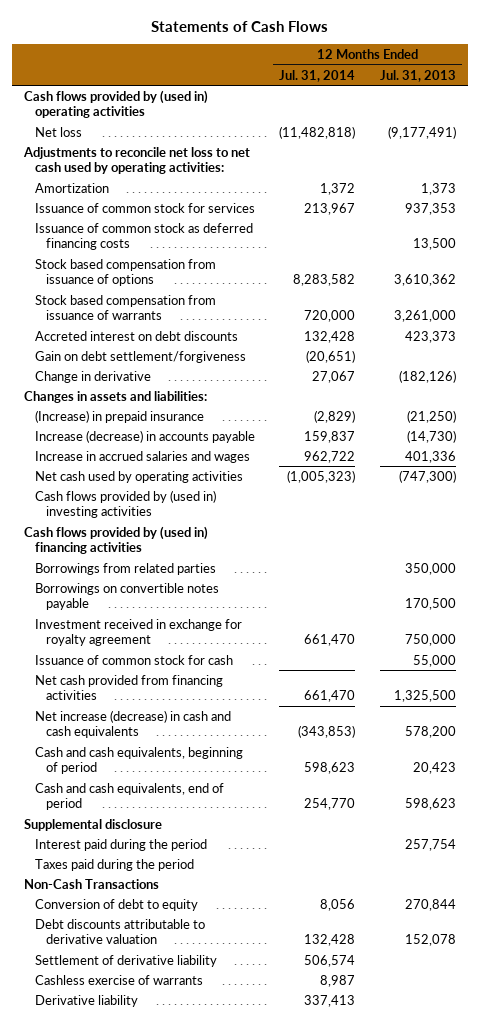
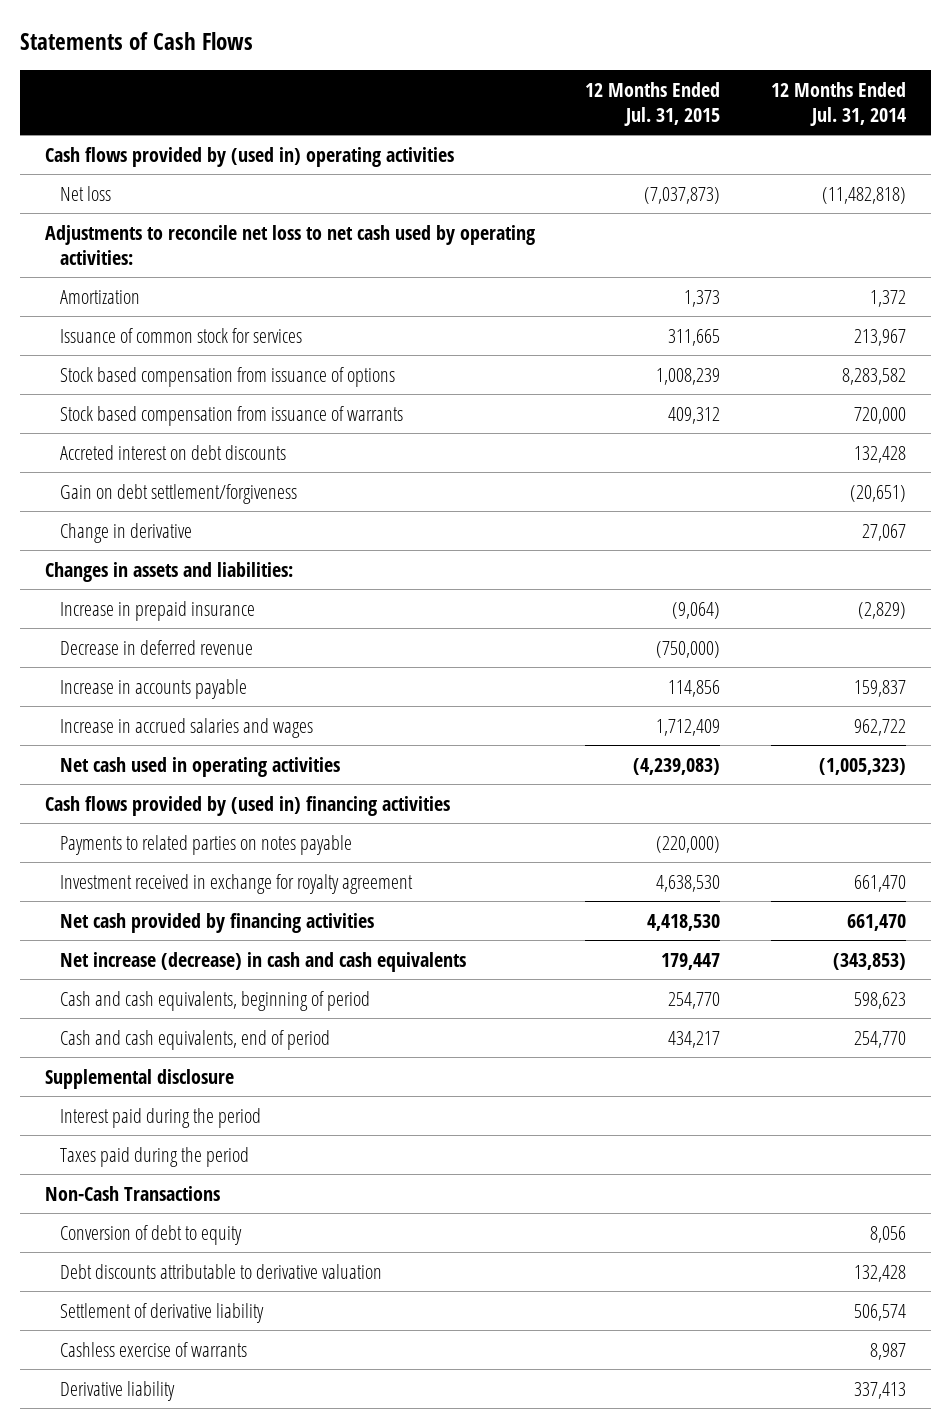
[379,69,456,82] Jul. 31, 2013 -> none
none -> [585,82,721,126] 12 Months Ended Jul. 31, 2015
[35,222,254,251] Issuance of common stock as deferred financing costs -> none
[35,409,205,423] (Increase) in prepaid insurance -> [59,600,255,621] Increase in prepaid insurance
none -> [59,639,253,655] Decrease in deferred revenue
[35,429,256,443] Increase (decrease) in accounts payable -> [59,678,247,699] Increase in accounts payable
[35,489,217,519] Cash flows provided by (used in) investing activities -> none
[35,470,244,483] Net cash used by operating activities -> [59,756,340,777] Net cash used in operating activities
[35,562,217,575] Borrowings from related parties -> none
[35,582,220,611] Borrowings on convertible notes payable -> none
none -> [59,834,352,855] Payments to related parties on notes payable
[35,654,234,665] Issuance of common stock for cash -> none
[35,674,224,701] Net cash provided from financing activities -> [59,912,374,933] Net cash provided by financing activities

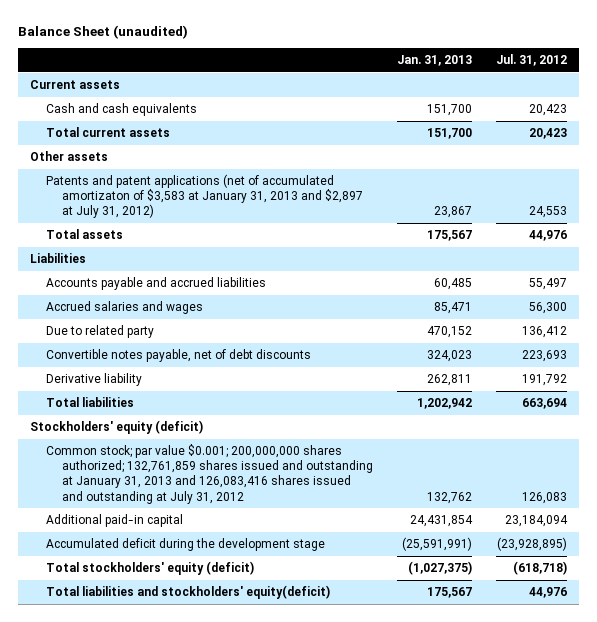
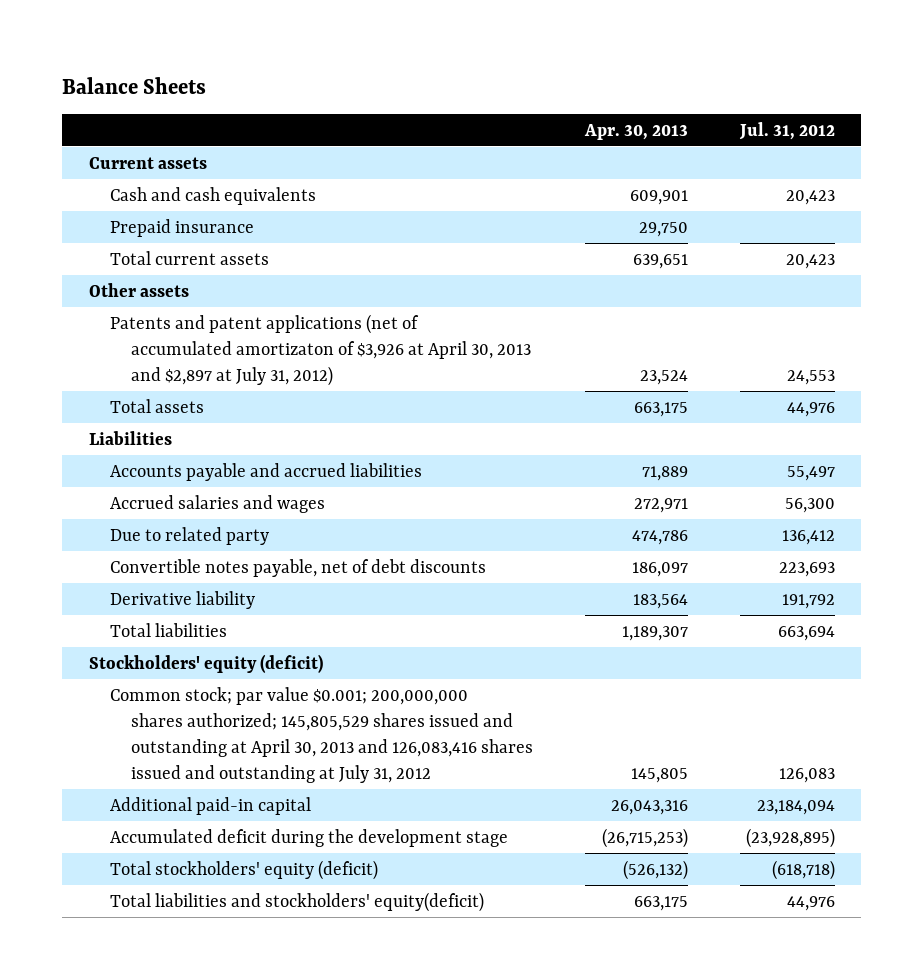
[18,25,189,40] Balance Sheet (unaudited) -> [62,76,207,94] Balance Sheets
[397,55,473,67] Jan. 31, 2013 -> none
none -> [583,123,688,140] Apr. 30, 2013
none -> [109,218,254,237] Prepaid insurance
[46,173,364,219] Patents and patent applications (net of accumulated amortizaton of $3,583 at January 31, 2013 and $2,897 at July 31, 2012) -> [109,313,531,387] Patents and patent applications (net of accumulated amortizaton of $3,926 at April 30, 2013 and $2,897 at July 31, 2012)
[46,443,374,504] Common stock; par value $0.001; 200,000,000 shares authorized; 132,761,859 shares issued and outstanding at January 31, 2013 and 126,083,416 shares issued and outstanding at July 31, 2012 -> [109,686,533,784] Common stock; par value $0.001; 200,000,000 shares authorized; 145,805,529 shares issued and outstanding at April 30, 2013 and 126,083,416 shares issued and outstanding at July 31, 2012

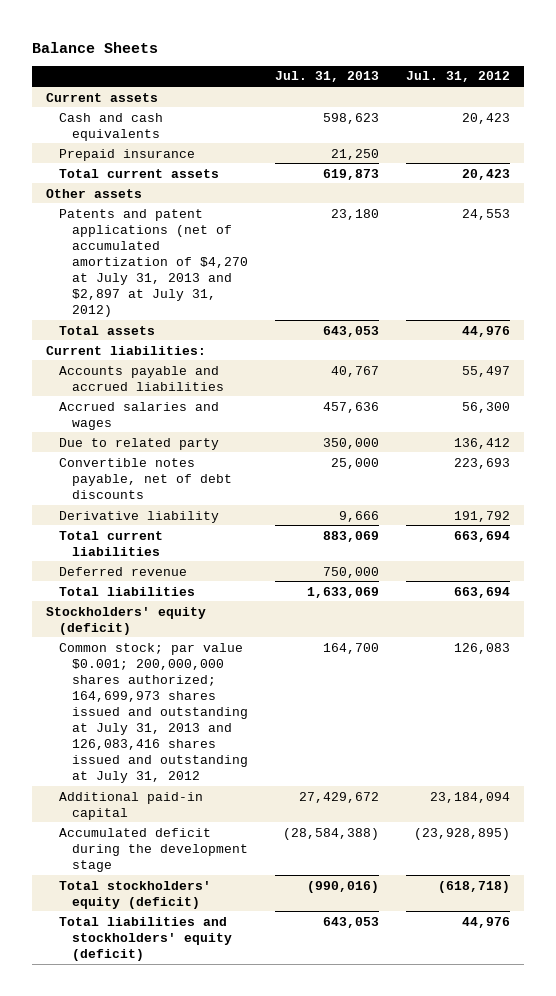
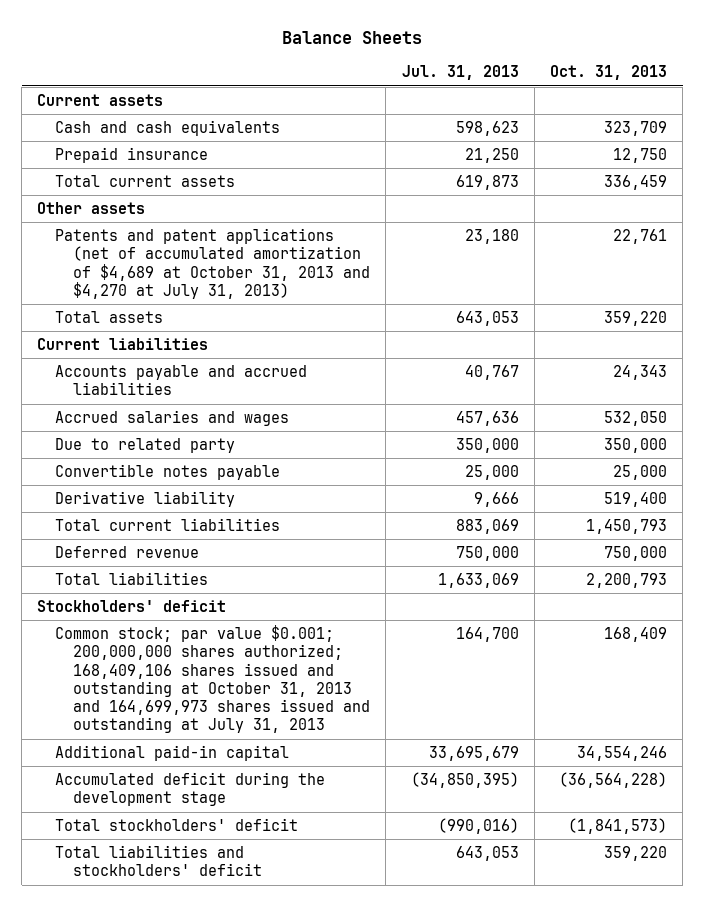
[406,71,511,83] Jul. 31, 2012 -> none
none -> [550,65,668,81] Oct. 31, 2013
[58,208,248,317] Patents and patent applications (net of accumulated amortization of $4,270 at July 31, 2013 and $2,897 at July 31, 2012) -> [55,227,371,299] Patents and patent applications (net of accumulated amortization of $4,689 at October 31, 2013 and $4,270 at July 31, 2013)
[46,345,207,355] Current liabilities: -> [37,337,209,350] Current liabilities
[58,457,232,499] Convertible notes payable, net of debt discounts -> [55,463,281,480] Convertible notes payable
[46,606,207,635] Stockholders' equity (deficit) -> [37,599,227,612] Stockholders' deficit
[58,642,248,783] Common stock; par value $0.001; 200,000,000 shares authorized; 164,699,973 shares issued and outstanding at July 31, 2013 and 126,083,416 shares issued and outstanding at July 31, 2012 -> [55,624,371,734] Common stock; par value $0.001; 200,000,000 shares authorized; 168,409,106 shares issued and outstanding at October 31, 2013 and 164,699,973 shares issued and outstanding at July 31, 2013
[298,791,379,803] 27,429,672 -> [428,745,519,761] 33,695,679
[282,827,379,840] (28,584,388) -> [410,771,519,788] (34,850,395)
[58,880,211,909] Total stockholders' equity (deficit) -> [55,817,299,831] Total stockholders' deficit
[58,916,232,961] Total liabilities and stockholders' equity (deficit) -> [55,844,263,877] Total liabilities and stockholders' deficit

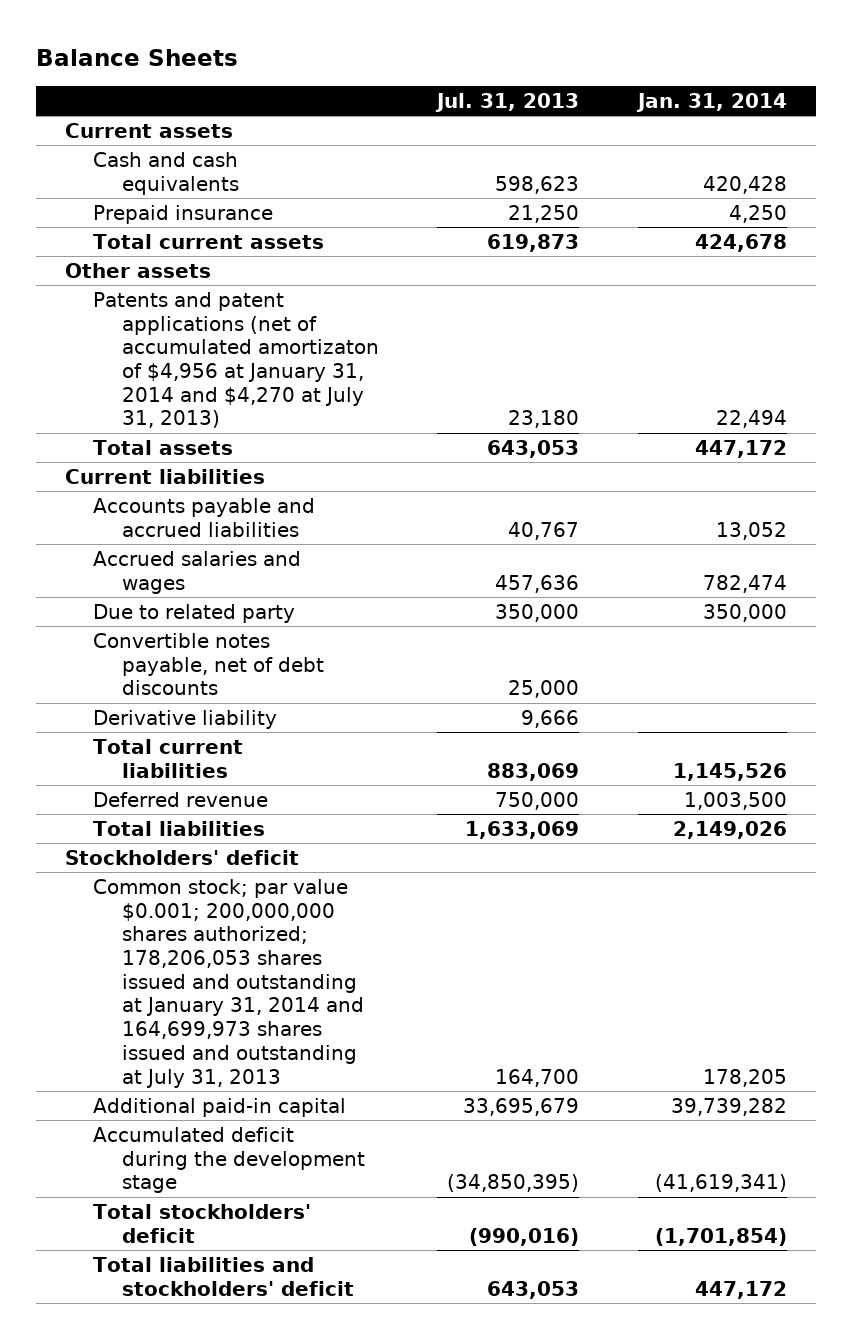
[550,65,668,81] Oct. 31, 2013 -> none
none -> [635,92,787,112] Jan. 31, 2014
[55,227,371,299] Patents and patent applications (net of accumulated amortization of $4,689 at October 31, 2013 and $4,270 at July 31, 2013) -> [93,291,379,429] Patents and patent applications (net of accumulated amortizaton of $4,956 at January 31, 2014 and $4,270 at July 31, 2013)
[55,463,281,480] Convertible notes payable -> [93,632,324,696] Convertible notes payable, net of debt discounts
[55,624,371,734] Common stock; par value $0.001; 200,000,000 shares authorized; 168,409,106 shares issued and outstanding at October 31, 2013 and 164,699,973 shares issued and outstanding at July 31, 2013 -> [93,878,364,1088] Common stock; par value $0.001; 200,000,000 shares authorized; 178,206,053 shares issued and outstanding at January 31, 2014 and 164,699,973 shares issued and outstanding at July 31, 2013

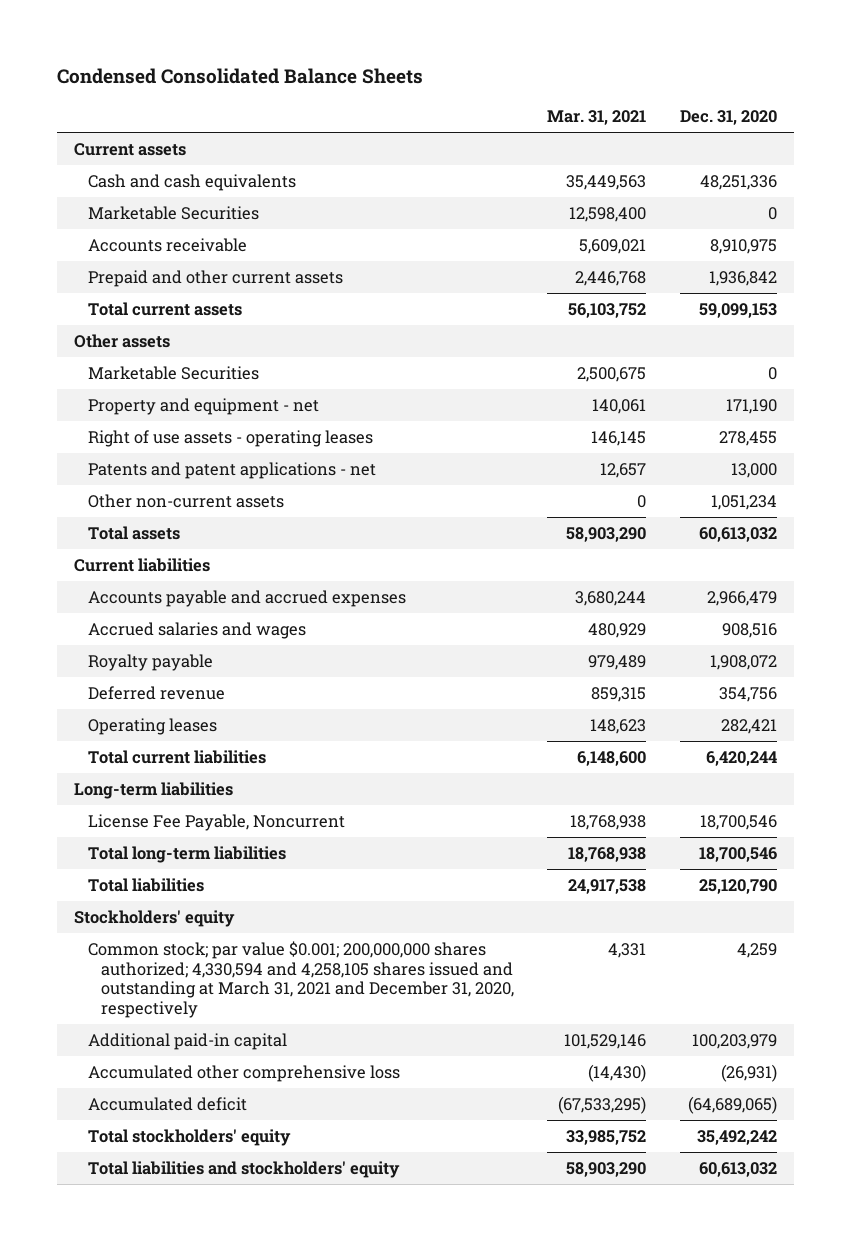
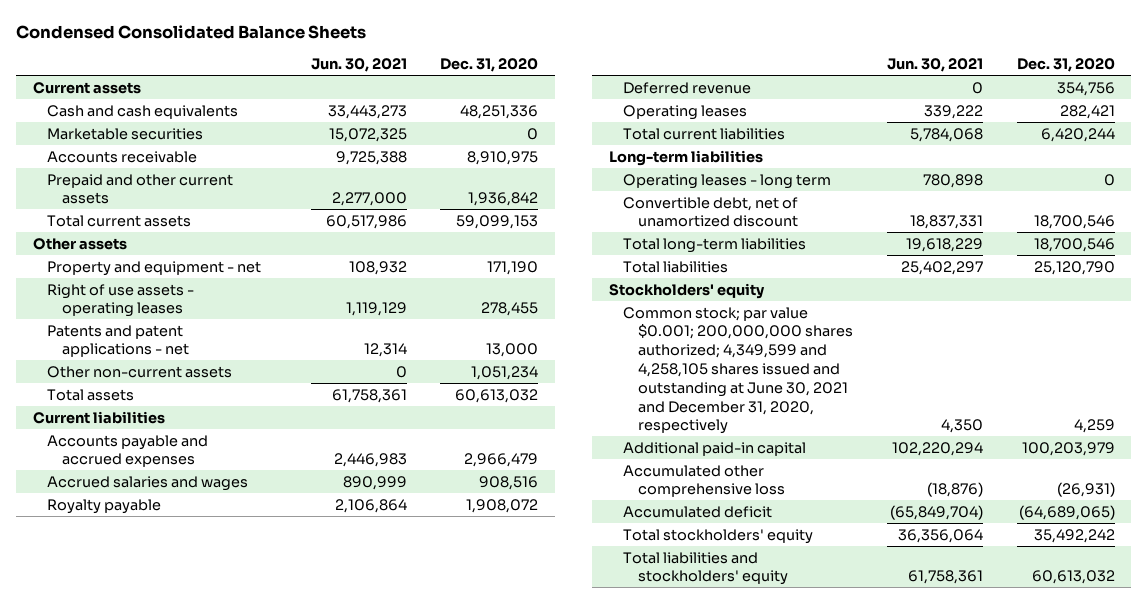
[547,110,647,126] Mar. 31, 2021 -> none
none -> [310,58,407,73] Jun. 30, 2021
[87,206,259,221] Marketable Securities -> [47,127,204,140] Marketable securities
[87,366,259,381] Marketable Securities -> none
none -> [623,173,832,189] Operating leases - long term
[87,814,345,832] License Fee Payable, Noncurrent -> [623,196,799,228] Convertible debt, net of unamortized discount
[87,941,514,1018] Common stock; par value $0.001; 200,000,000 shares authorized; 4,330,594 and 4,258,105 shares issued and outstanding at March 31, 2021 and December 31, 2020, respectively -> [623,306,853,435] Common stock; par value $0.001; 200,000,000 shares authorized; 4,349,599 and 4,258,105 shares issued and outstanding at June 30, 2021 and December 31, 2020, respectively

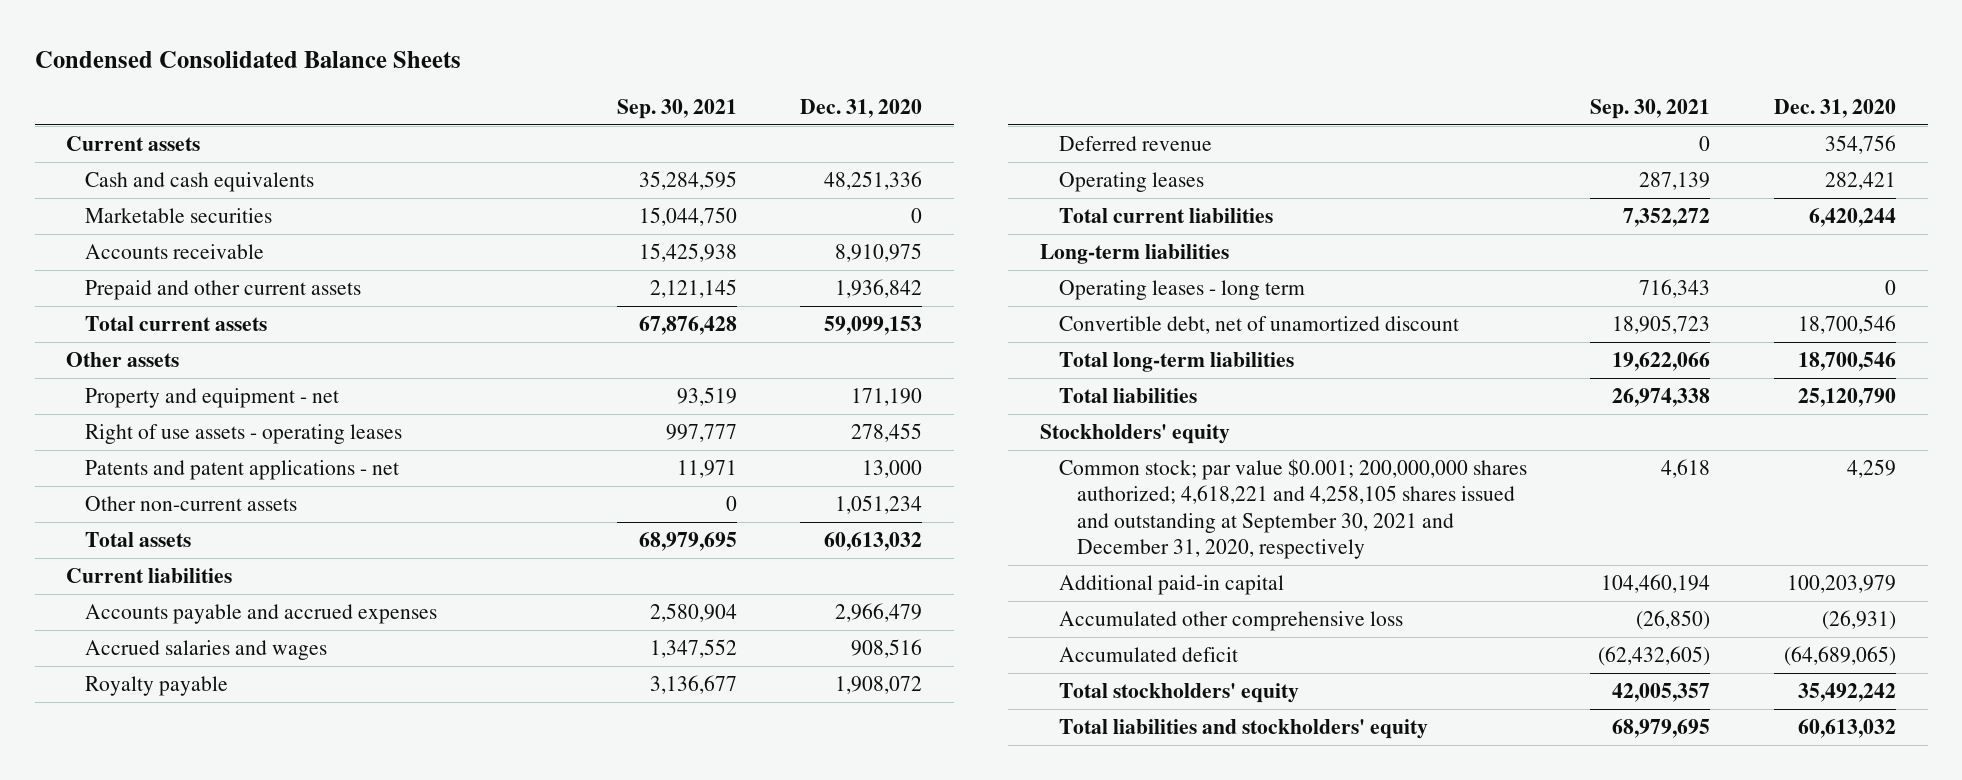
[310,58,407,73] Jun. 30, 2021 -> none
none -> [616,99,737,120] Sep. 30, 2021
[623,306,853,435] Common stock; par value $0.001; 200,000,000 shares authorized; 4,349,599 and 4,258,105 shares issued and outstanding at June 30, 2021 and December 31, 2020, respectively -> [1058,458,1527,560] Common stock; par value $0.001; 200,000,000 shares authorized; 4,618,221 and 4,258,105 shares issued and outstanding at September 30, 2021 and December 31, 2020, respectively

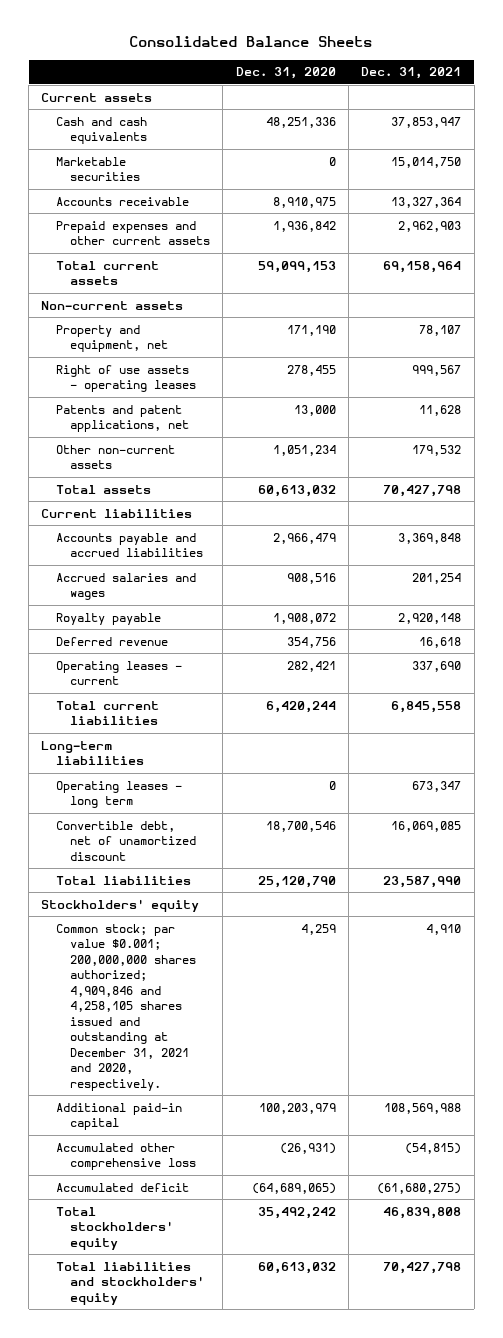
[34,50,461,68] Condensed Consolidated Balance Sheets -> [129,36,373,48] Consolidated Balance Sheets
[616,99,737,120] Sep. 30, 2021 -> none
none -> [361,67,462,80] Dec. 31, 2021
[85,279,362,300] Prepaid and other current assets -> [55,220,210,246] Prepaid expenses and other current assets
[66,351,180,367] Other assets -> [41,300,184,310] Non-current assets
[85,387,340,408] Property and equipment - net -> [55,324,168,353] Property and equipment, net
[85,459,400,480] Patents and patent applications - net -> [55,404,189,433] Patents and patent applications, net
[85,603,438,624] Accounts payable and accrued expenses -> [55,532,203,558] Accounts payable and accrued liabilities
[1058,171,1204,192] Operating leases -> [55,660,182,686] Operating leases - current
[1058,351,1294,372] Total long-term liabilities -> none
[1058,458,1527,560] Common stock; par value $0.001; 200,000,000 shares authorized; 4,618,221 and 4,258,105 shares issued and outstanding at September 30, 2021 and December 31, 2020, respectively -> [55,923,196,1091] Common stock; par value $0.001; 200,000,000 shares authorized; 4,909,846 and 4,258,105 shares issued and outstanding at December 31, 2021 and 2020, respectively.

